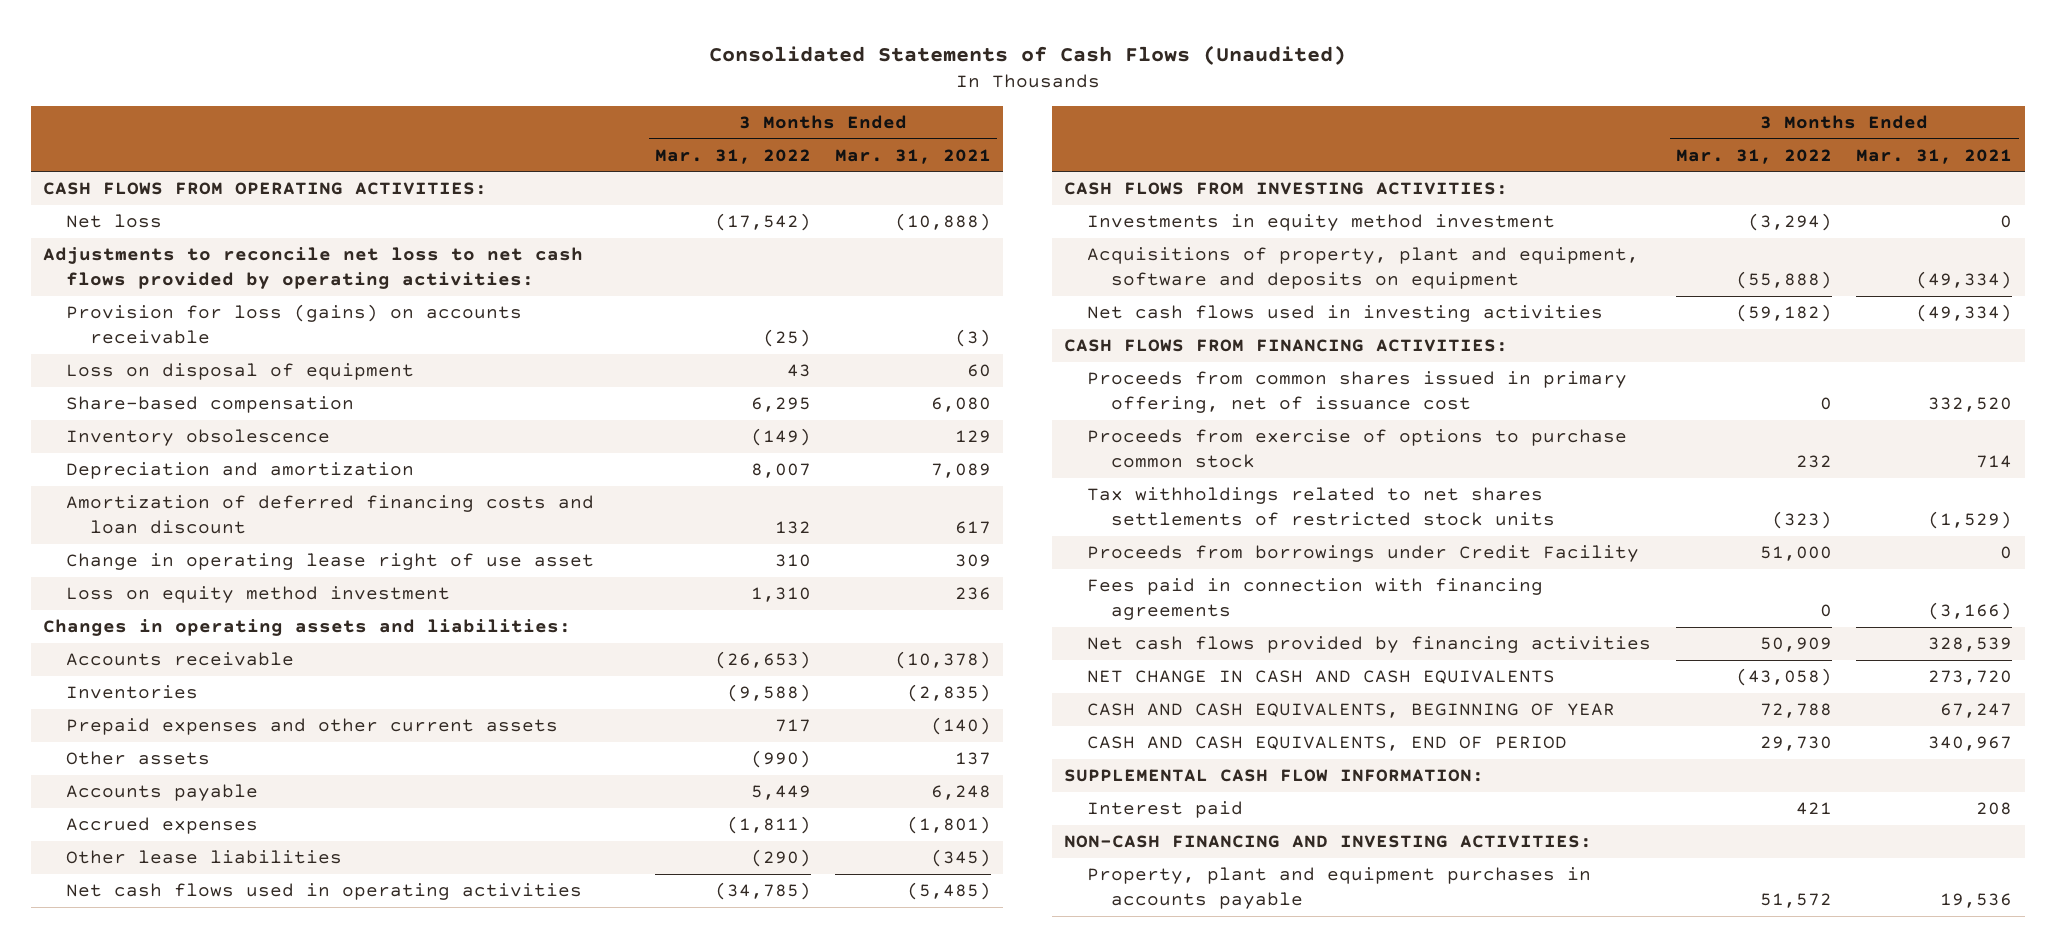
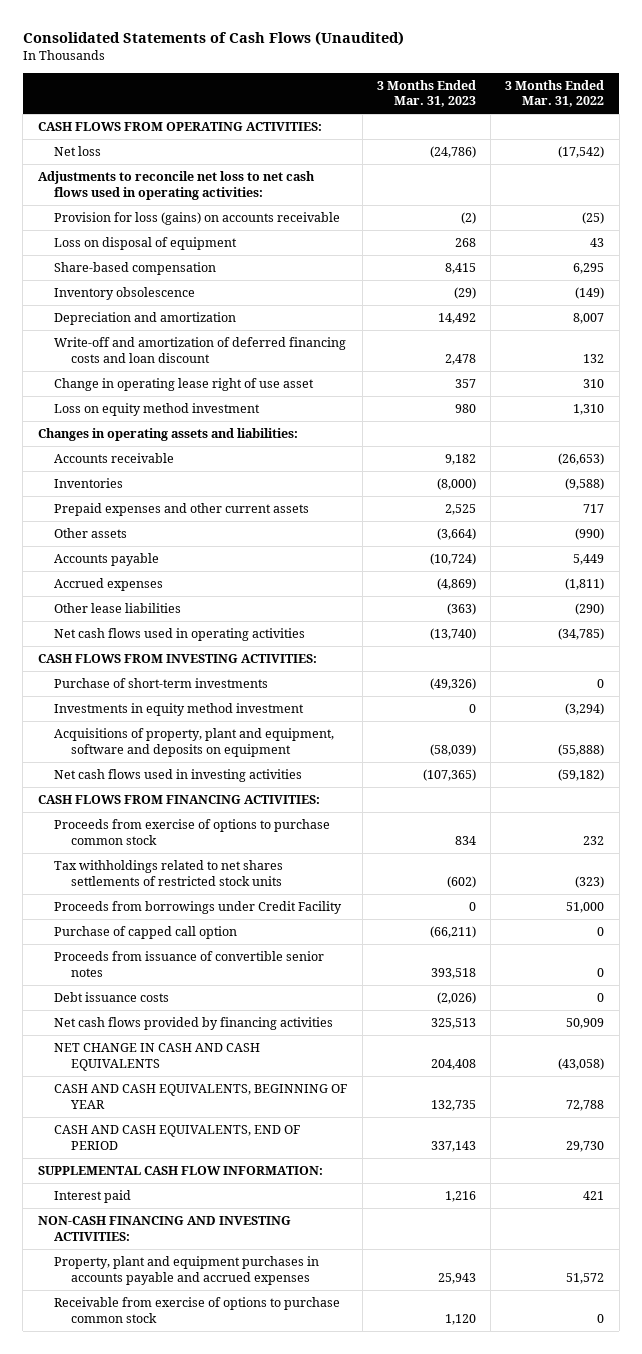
[835,148,992,164] Mar. 31, 2021 -> none
none -> [376,79,476,108] 3 Months Ended Mar. 31, 2023
[42,247,583,290] Adjustments to reconcile net loss to net cash flows provided by operating activities: -> [37,171,315,200] Adjustments to reconcile net loss to net cash flows used in operating activities:
[66,495,595,535] Amortization of deferred financing costs and loan discount -> [54,337,347,363] Write-off and amortization of deferred financing costs and loan discount
none -> [54,678,269,689] Purchase of short-term investments
[1087,371,1628,414] Proceeds from common shares issued in primary offering, net of issuance cost -> none
[1087,578,1544,621] Fees paid in connection with financing agreements -> none
none -> [54,926,238,940] Purchase of capped call option
none -> [54,951,325,977] Proceeds from issuance of convertible senior notes
none -> [54,992,170,1003] Debt issuance costs
[1087,867,1592,910] Property, plant and equipment purchases in accounts payable -> [54,1256,320,1285] Property, plant and equipment purchases in accounts payable and accrued expenses
none -> [54,1297,341,1323] Receivable from exercise of options to purchase common stock

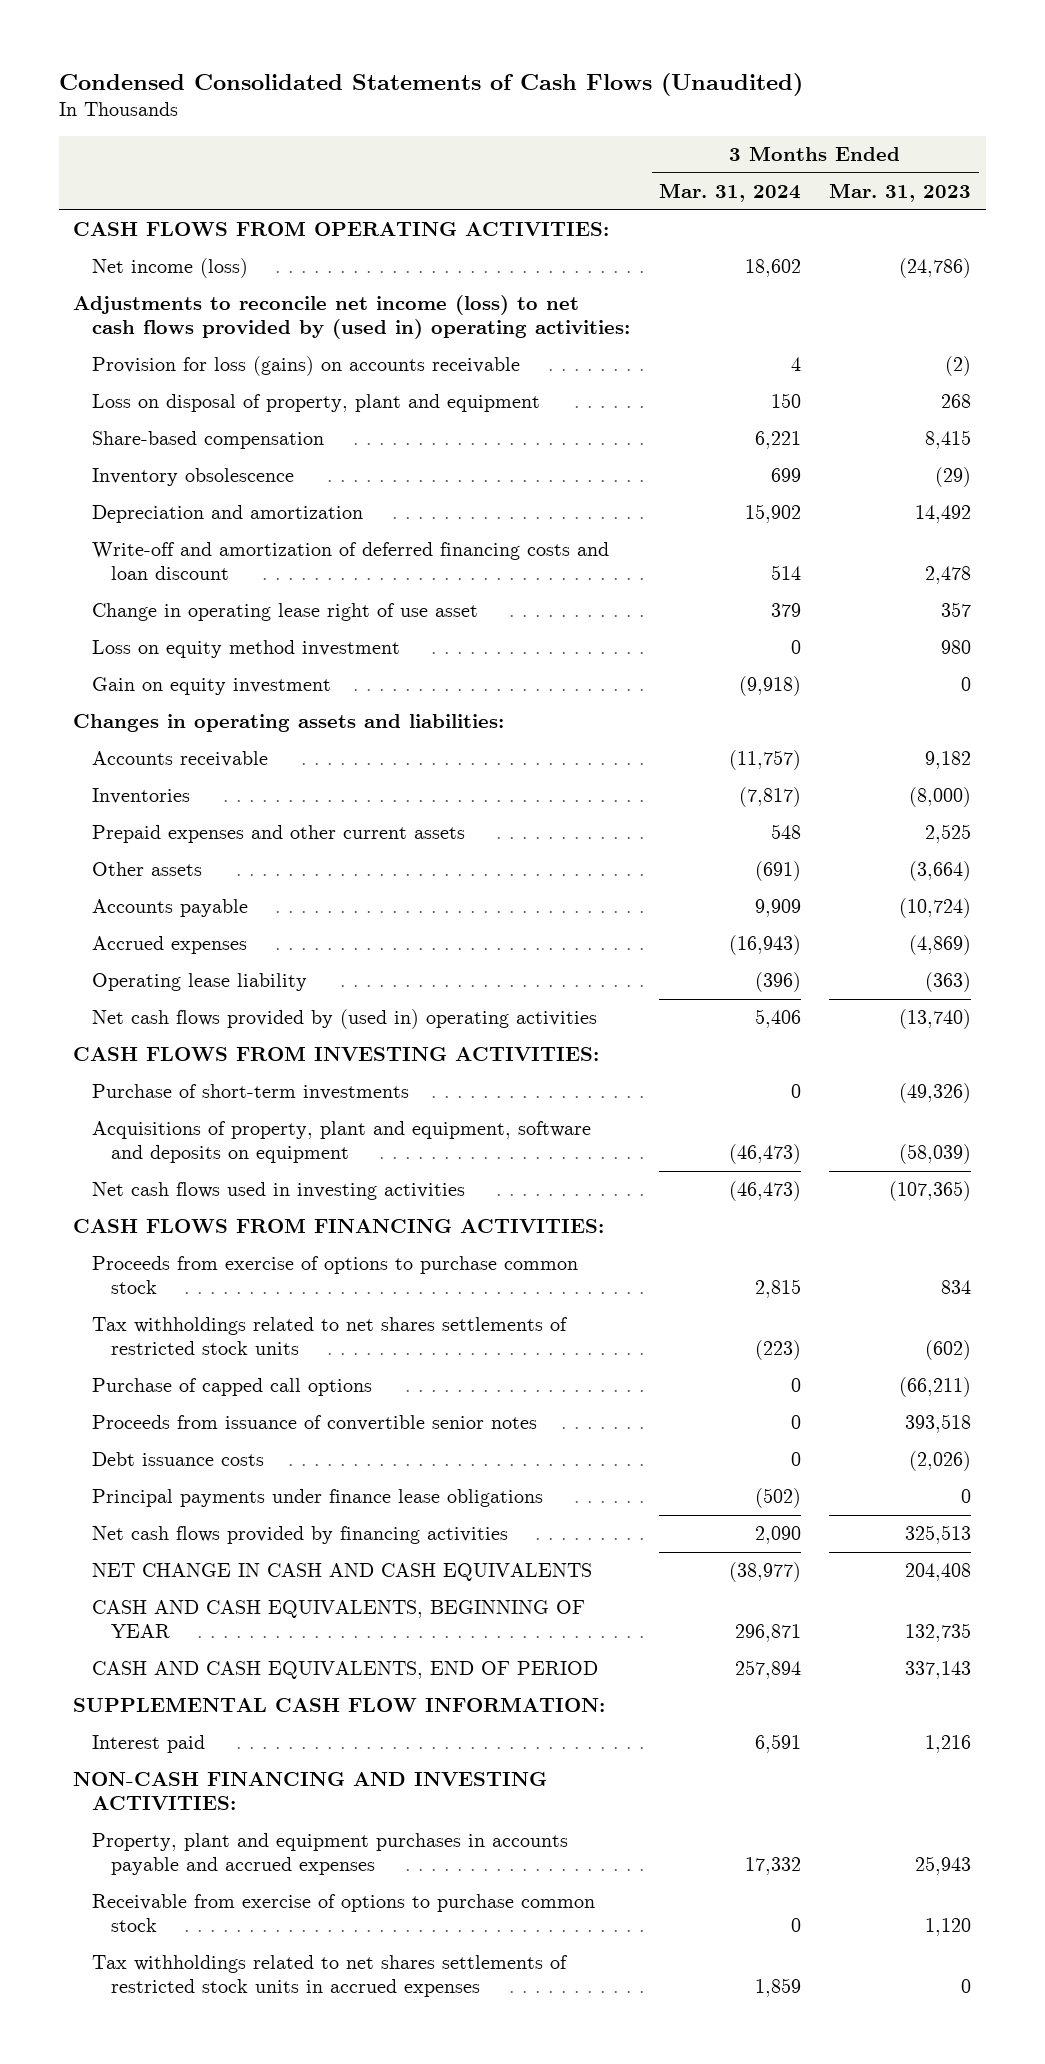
[22,30,404,46] Consolidated Statements of Cash Flows (Unaudited) -> [59,72,804,96] Condensed Consolidated Statements of Cash Flows (Unaudited)
[505,79,605,108] 3 Months Ended Mar. 31, 2022 -> none
none -> [658,182,801,202] Mar. 31, 2024
[54,146,102,157] Net loss -> [92,258,249,279] Net income (loss)
[37,171,315,200] Adjustments to reconcile net loss to net cash flows used in operating activities: -> [73,295,631,340] Adjustments to reconcile net income (loss) to net cash flows provided by (used in) operating activities:
[54,237,238,251] Loss on disposal of equipment -> [92,394,541,413] Loss on disposal of property, plant and equipment
none -> [92,677,332,696] Gain on equity investment
[54,603,182,614] Other lease liabilities -> [92,973,308,992] Operating lease liability
[54,628,306,642] Net cash flows used in operating activities -> [92,1009,598,1030] Net cash flows provided by (used in) operating activities
[54,703,305,717] Investments in equity method investment -> none
[54,901,343,915] Proceeds from borrowings under Credit Facility -> none
[54,926,238,940] Purchase of capped call option -> [92,1378,373,1397] Purchase of capped call options
none -> [92,1489,544,1508] Principal payments under finance lease obligations
none -> [92,1955,569,1998] Tax withholdings related to net shares settlements of restricted stock units in accrued expenses

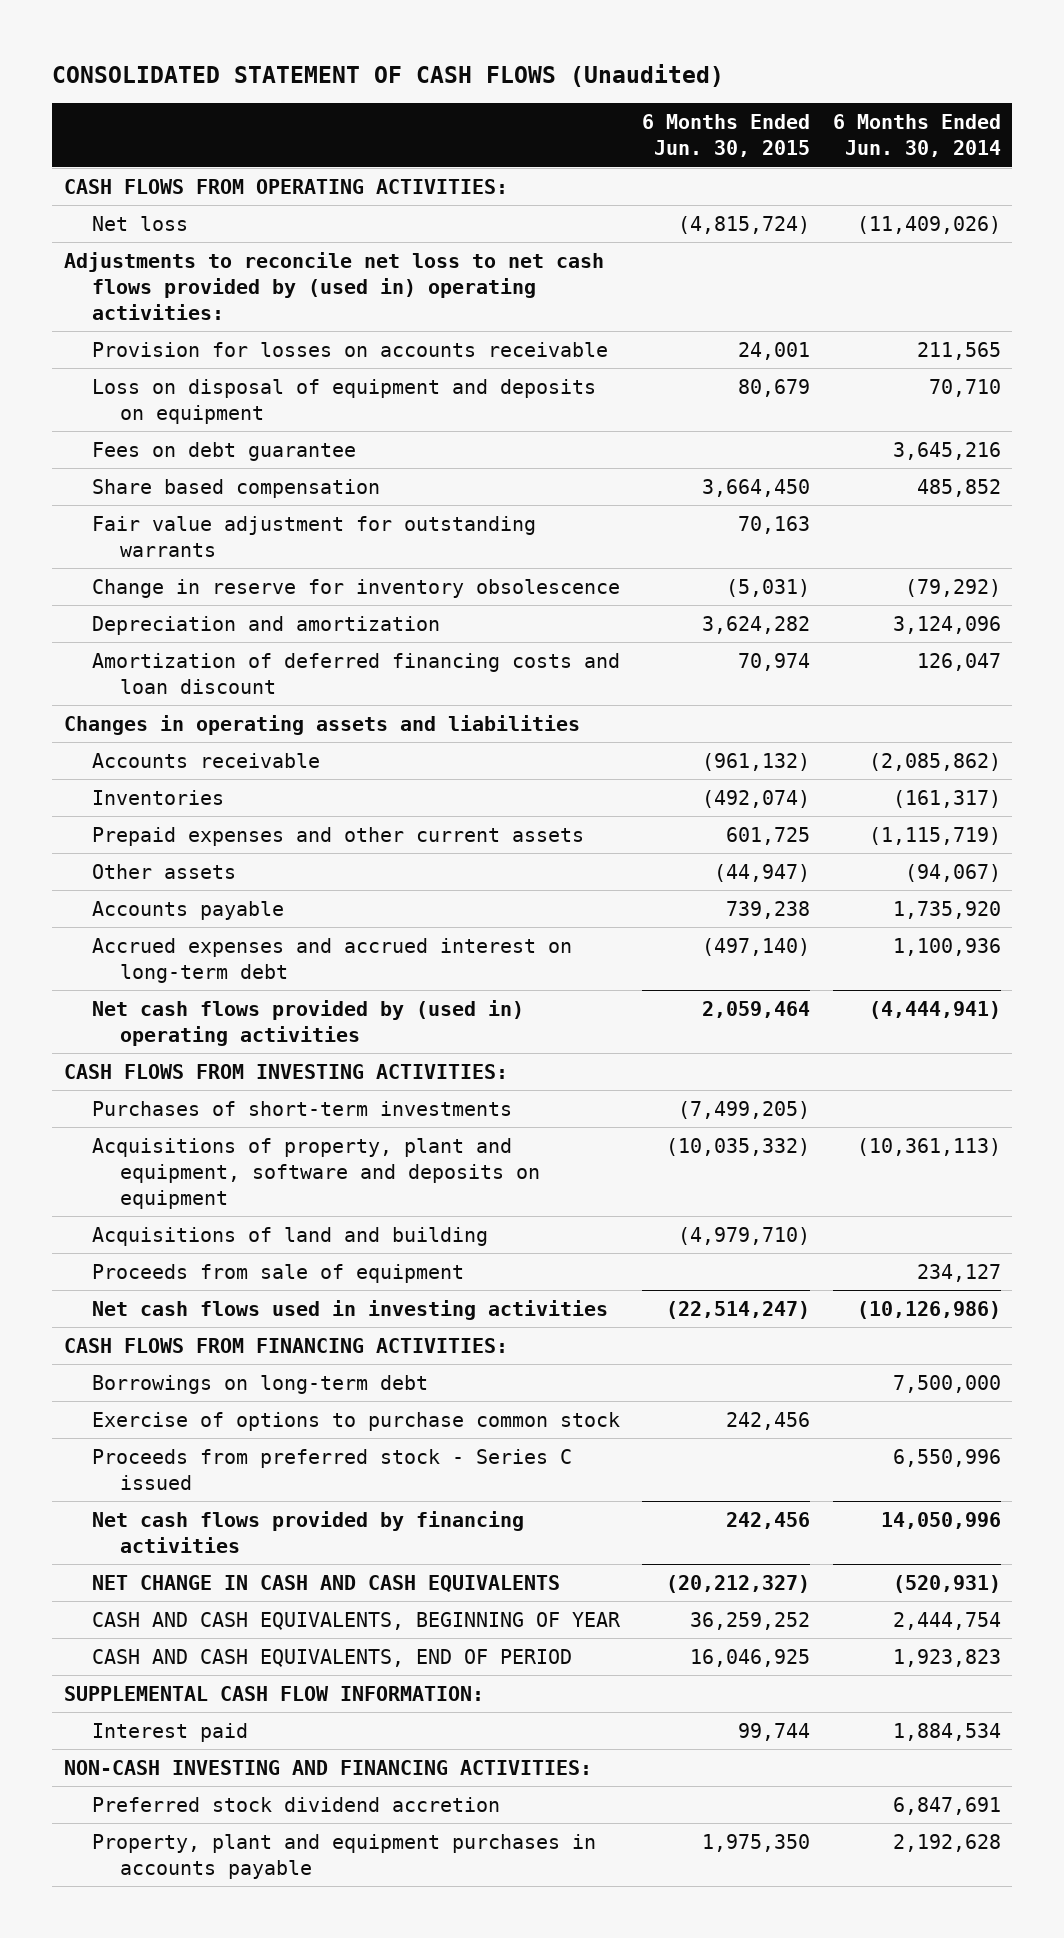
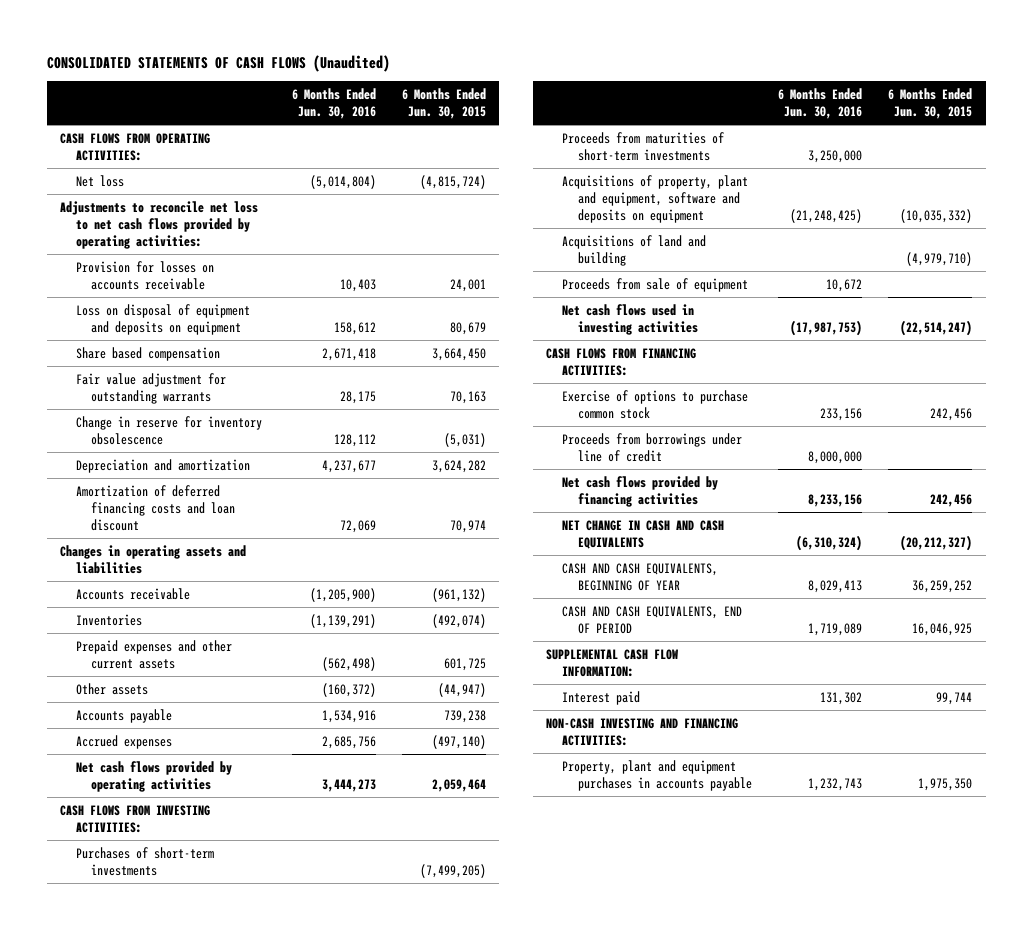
[52,64,725,88] CONSOLIDATED STATEMENT OF CASH FLOWS (Unaudited) -> [46,54,390,72] CONSOLIDATED STATEMENTS OF CASH FLOWS (Unaudited)
[832,114,1001,158] 6 Months Ended Jun. 30, 2014 -> none
none -> [291,87,376,120] 6 Months Ended Jun. 30, 2016
[63,251,604,320] Adjustments to reconcile net loss to net cash flows provided by (used in) operating activities: -> [60,200,259,249] Adjustments to reconcile net loss to net cash flows provided by operating activities:
[91,441,356,461] Fees on debt guarantee -> none
[91,937,572,983] Accrued expenses and accrued interest on long-term debt -> [75,734,172,749] Accrued expenses
[91,999,524,1046] Net cash flows provided by (used in) operating activities -> [75,760,232,792] Net cash flows provided by operating activities
none -> [561,131,724,161] Proceeds from maturities of short-term investments
[91,1374,428,1394] Borrowings on long-term debt -> none
[91,1448,572,1490] Proceeds from preferred stock - Series C issued -> none
none -> [561,432,742,462] Proceeds from borrowings under line of credit
[91,1796,500,1812] Preferred stock dividend accretion -> none

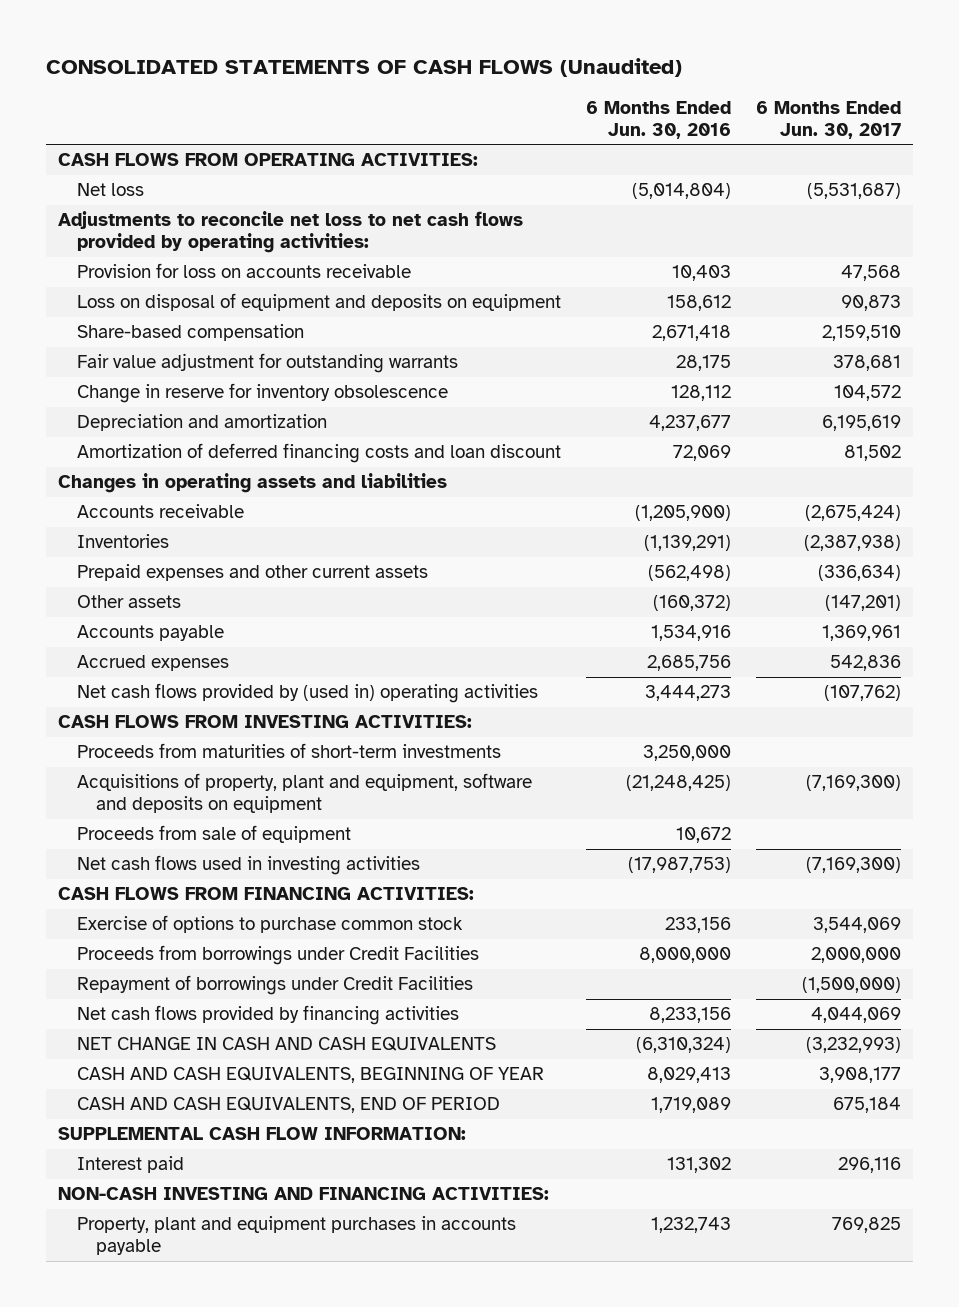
[402,87,487,120] 6 Months Ended Jun. 30, 2015 -> none
none -> [755,101,901,139] 6 Months Ended Jun. 30, 2017
[75,260,214,290] Provision for losses on accounts receivable -> [77,263,412,279] Provision for loss on accounts receivable
[75,346,220,361] Share based compensation -> [77,324,305,342] Share-based compensation
[75,760,232,792] Net cash flows provided by operating activities -> [77,683,539,704] Net cash flows provided by (used in) operating activities
[75,846,214,876] Purchases of short-term investments -> none
[561,234,706,266] Acquisitions of land and building -> none
[561,432,742,462] Proceeds from borrowings under line of credit -> [77,945,480,966] Proceeds from borrowings under Credit Facilities
none -> [77,975,474,996] Repayment of borrowings under Credit Facilities

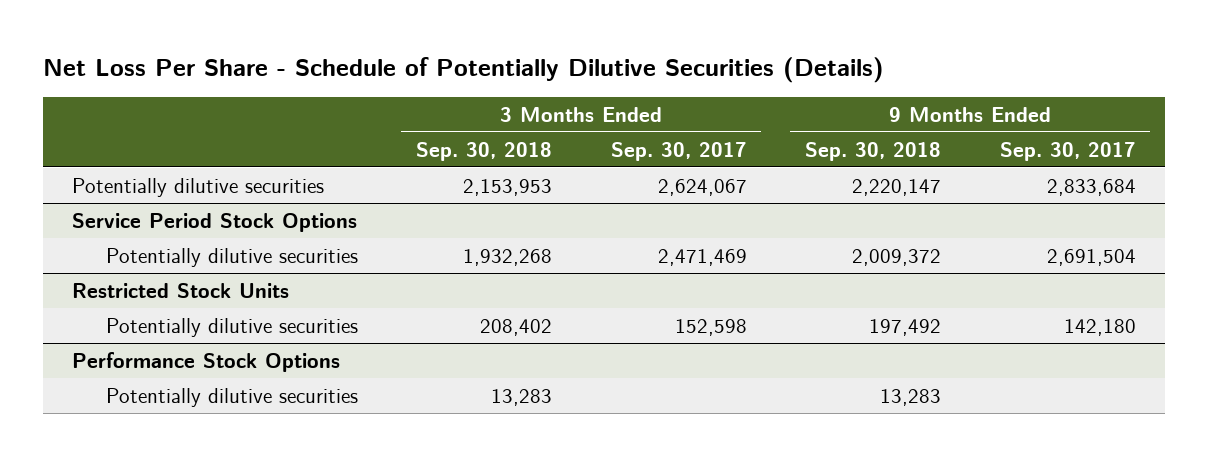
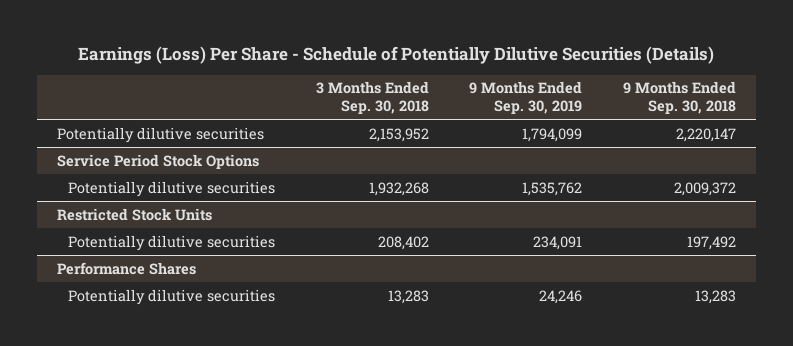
[43,56,885,83] Net Loss Per Share - Schedule of Potentially Dilutive Securities (Details) -> [78,45,715,64] Earnings (Loss) Per Share - Schedule of Potentially Dilutive Securities (Details)
[610,141,747,161] Sep. 30, 2017 -> none
[999,141,1136,161] Sep. 30, 2017 -> none
none -> [469,81,583,114] 9 Months Ended Sep. 30, 2019
[463,178,553,196] 2,153,953 -> [368,127,429,142] 2,153,952
[72,351,341,372] Performance Stock Options -> [57,261,197,275] Performance Shares

